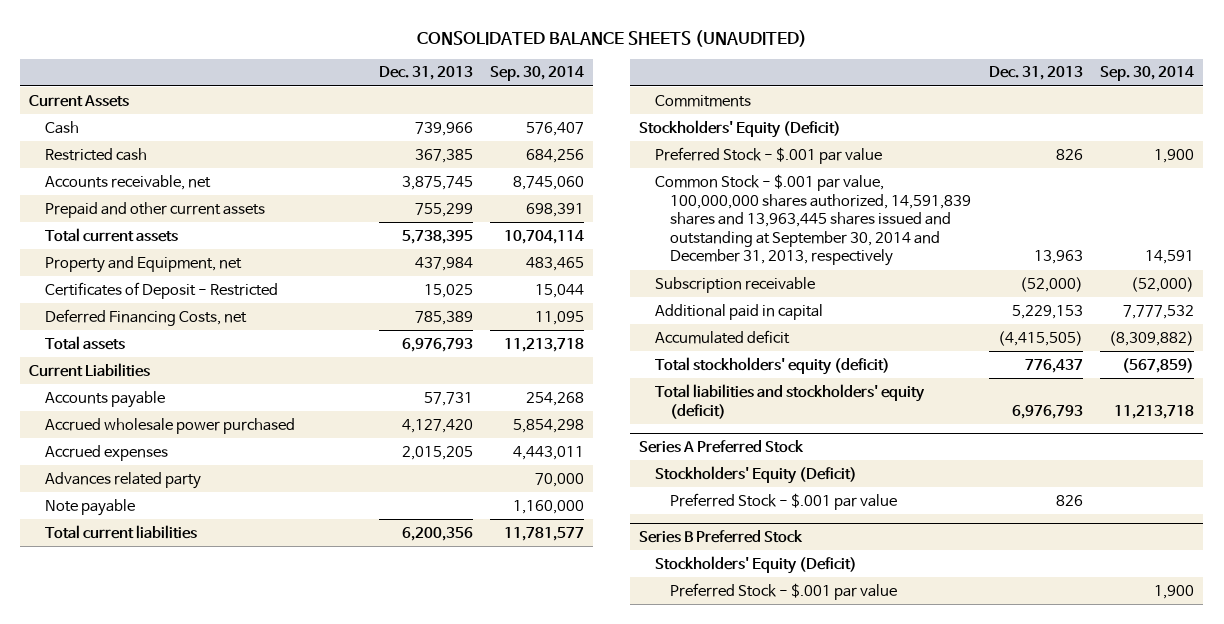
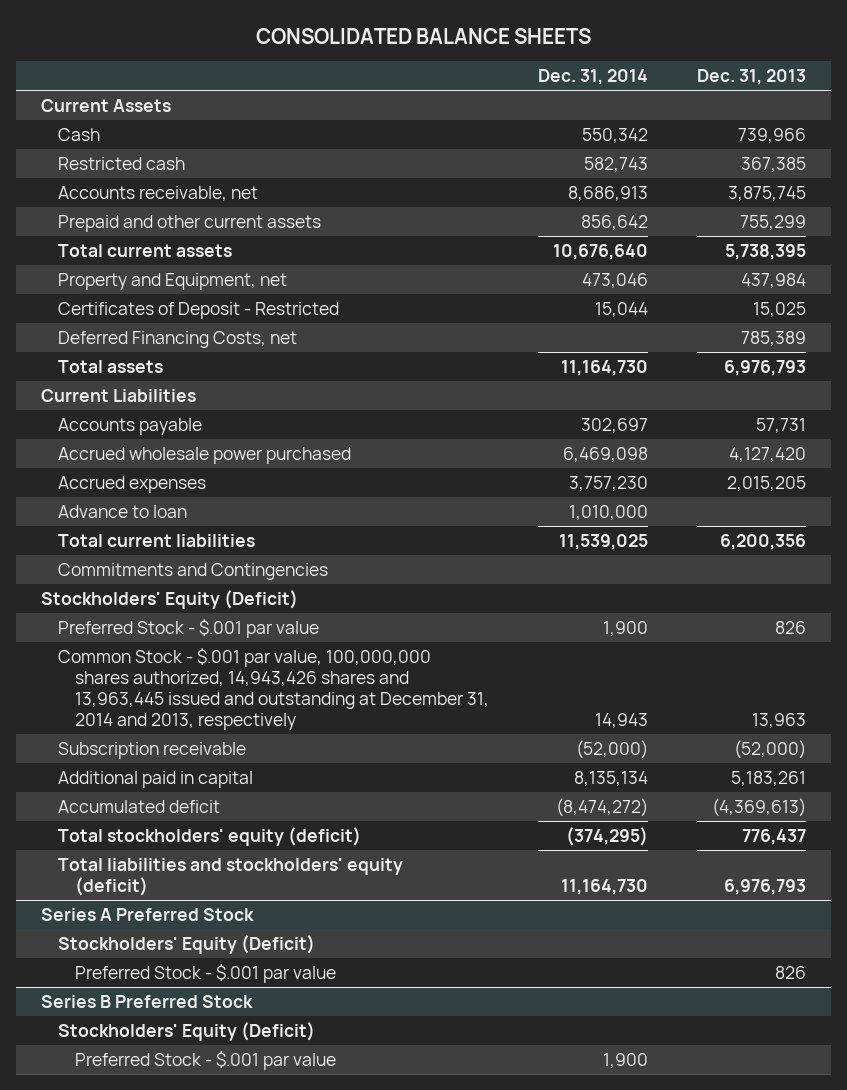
[416,29,807,47] CONSOLIDATED BALANCE SHEETS (UNAUDITED) -> [255,27,591,44] CONSOLIDATED BALANCE SHEETS
[490,66,585,82] Sep. 30, 2014 -> none
none -> [537,69,648,86] Dec. 31, 2014
[44,471,201,489] Advances related party -> none
[44,498,135,516] Note payable -> none
none -> [57,504,187,518] Advance to loan
[654,94,751,107] Commitments -> [57,562,328,580] Commitments and Contingencies
[654,173,972,267] Common Stock - $.001 par value, 100,000,000 shares authorized, 14,591,839 shares and 13,963,445 shares issued and outstanding at September 30, 2014 and December 31, 2013, respectively -> [57,647,489,731] Common Stock - $.001 par value, 100,000,000 shares authorized, 14,943,426 shares and 13,963,445 issued and outstanding at December 31, 2014 and 2013, respectively
[1011,304,1083,319] 5,229,153 -> [731,770,807,786] 5,183,261
[997,330,1083,346] (4,415,505) -> [712,797,807,817] (4,369,613)

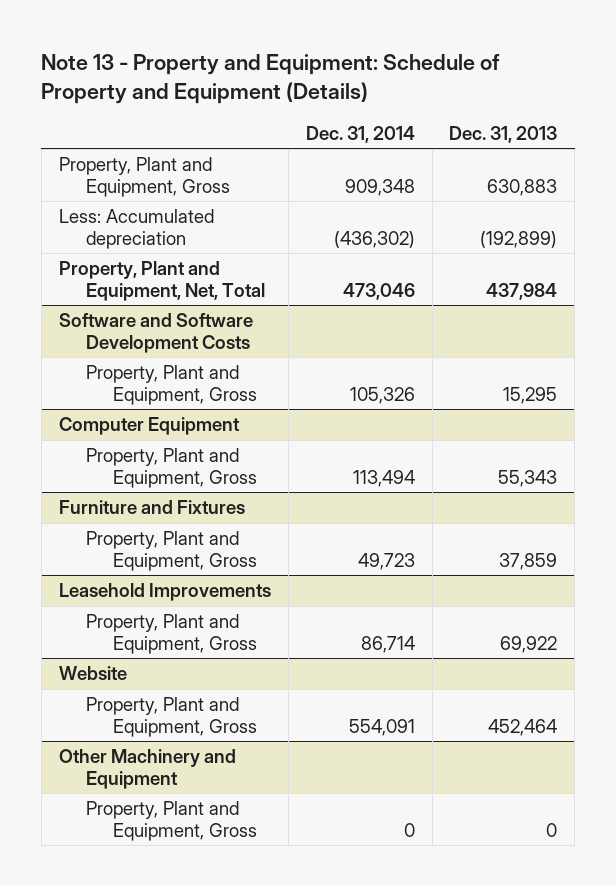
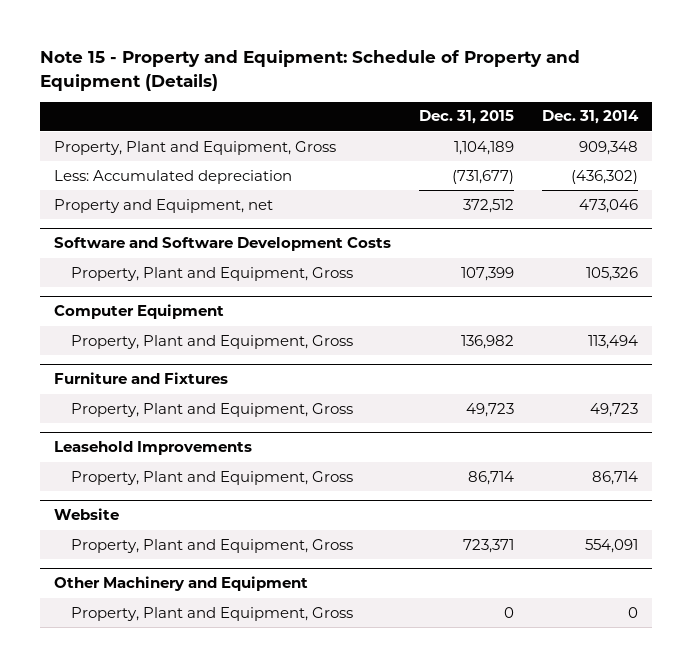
[41,54,501,105] Note 13 - Property and Equipment: Schedule of Property and Equipment (Details) -> [40,50,581,91] Note 15 - Property and Equipment: Schedule of Property and Equipment (Details)
[449,125,558,143] Dec. 31, 2013 -> none
none -> [419,110,515,125] Dec. 31, 2015
[58,261,265,301] Property, Plant and Equipment, Net, Total -> [54,198,274,213] Property and Equipment, net

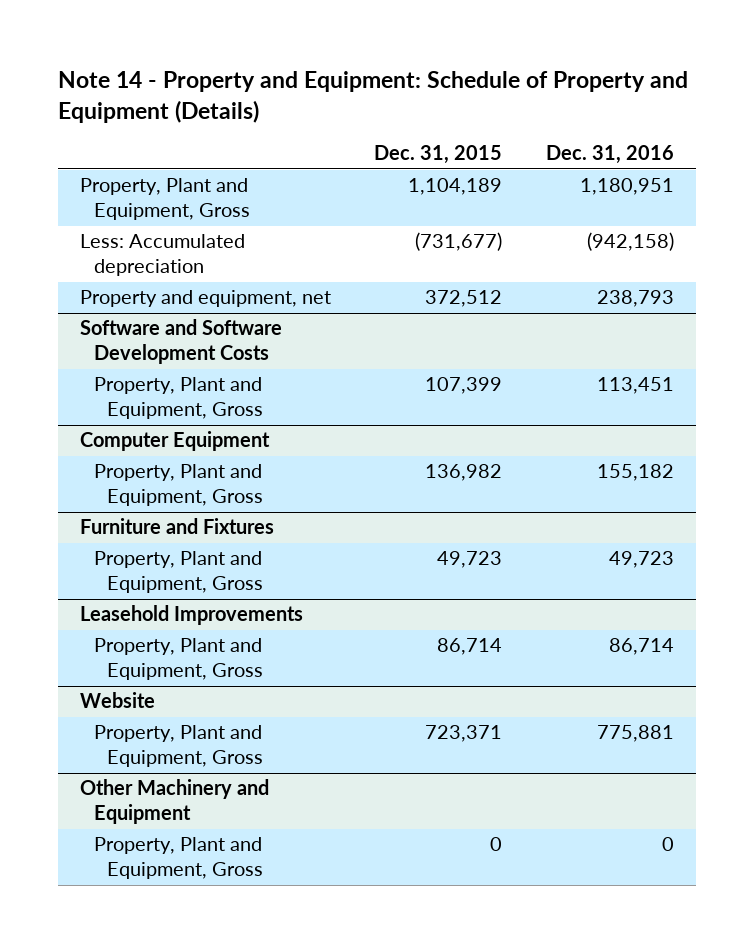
[40,50,581,91] Note 15 - Property and Equipment: Schedule of Property and Equipment (Details) -> [58,71,689,123] Note 14 - Property and Equipment: Schedule of Property and Equipment (Details)
[542,110,640,125] Dec. 31, 2014 -> none
none -> [546,145,675,165] Dec. 31, 2016
[54,198,274,213] Property and Equipment, net -> [79,290,331,308] Property and equipment, net

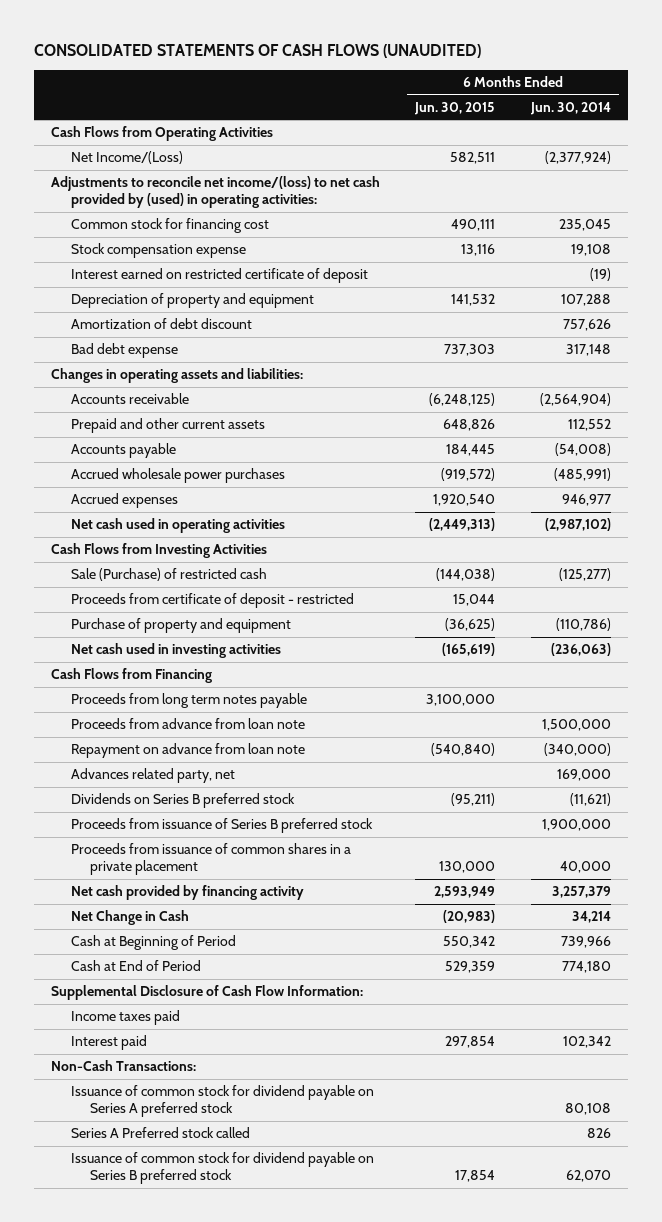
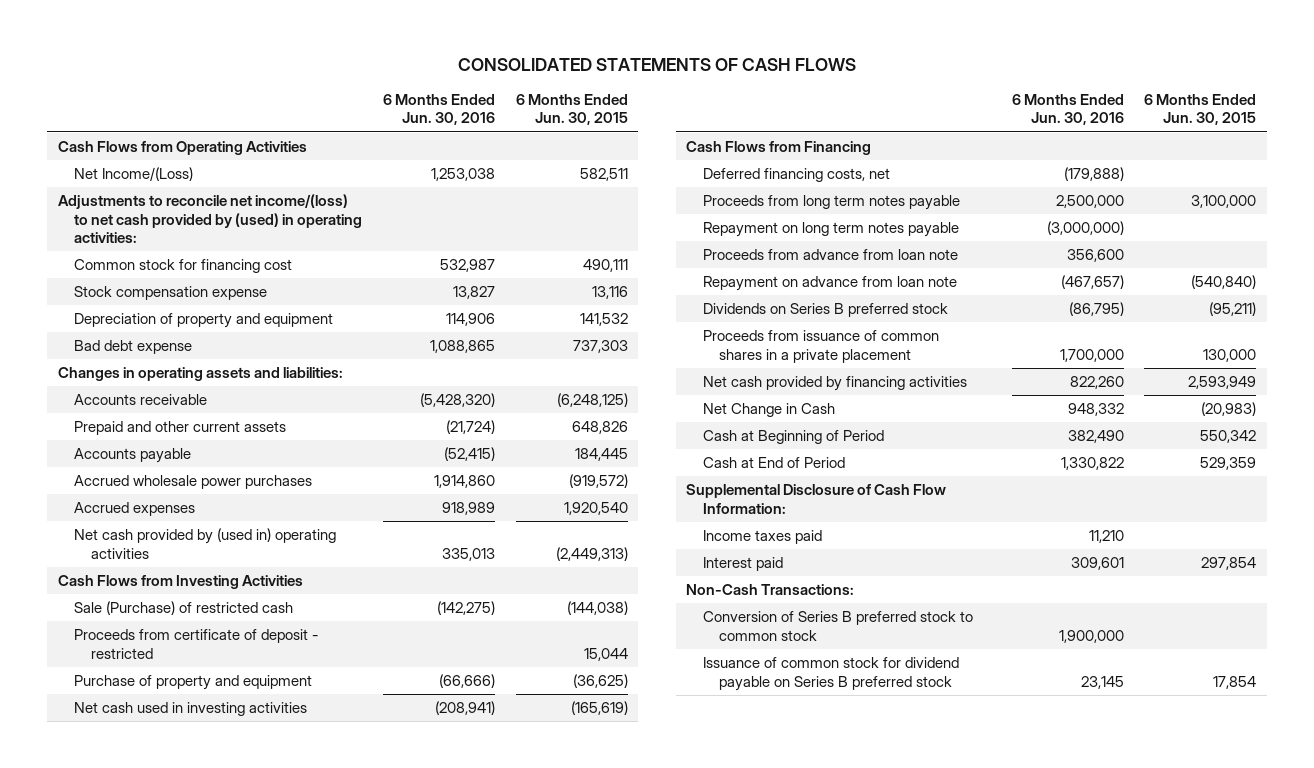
[33,43,481,58] CONSOLIDATED STATEMENTS OF CASH FLOWS (UNAUDITED) -> [458,57,857,71] CONSOLIDATED STATEMENTS OF CASH FLOWS
[529,101,611,115] Jun. 30, 2014 -> none
none -> [382,93,495,126] 6 Months Ended Jun. 30, 2016
[70,268,368,284] Interest earned on restricted certificate of deposit -> none
[70,318,252,330] Amortization of debt discount -> none
[70,518,285,534] Net cash used in operating activities -> [74,528,337,559] Net cash provided by (used in) operating activities
none -> [702,168,890,183] Deferred financing costs, net
none -> [702,222,959,238] Repayment on long term notes payable
[70,768,235,784] Advances related party, net -> none
[70,818,373,834] Proceeds from issuance of Series B preferred stock -> none
[70,885,304,901] Net cash provided by financing activity -> [702,376,967,392] Net cash provided by financing activities
[70,1085,374,1118] Issuance of common stock for dividend payable on Series A preferred stock -> none
[70,1127,250,1139] Series A Preferred stock called -> none
none -> [702,611,973,641] Conversion of Series B preferred stock to common stock

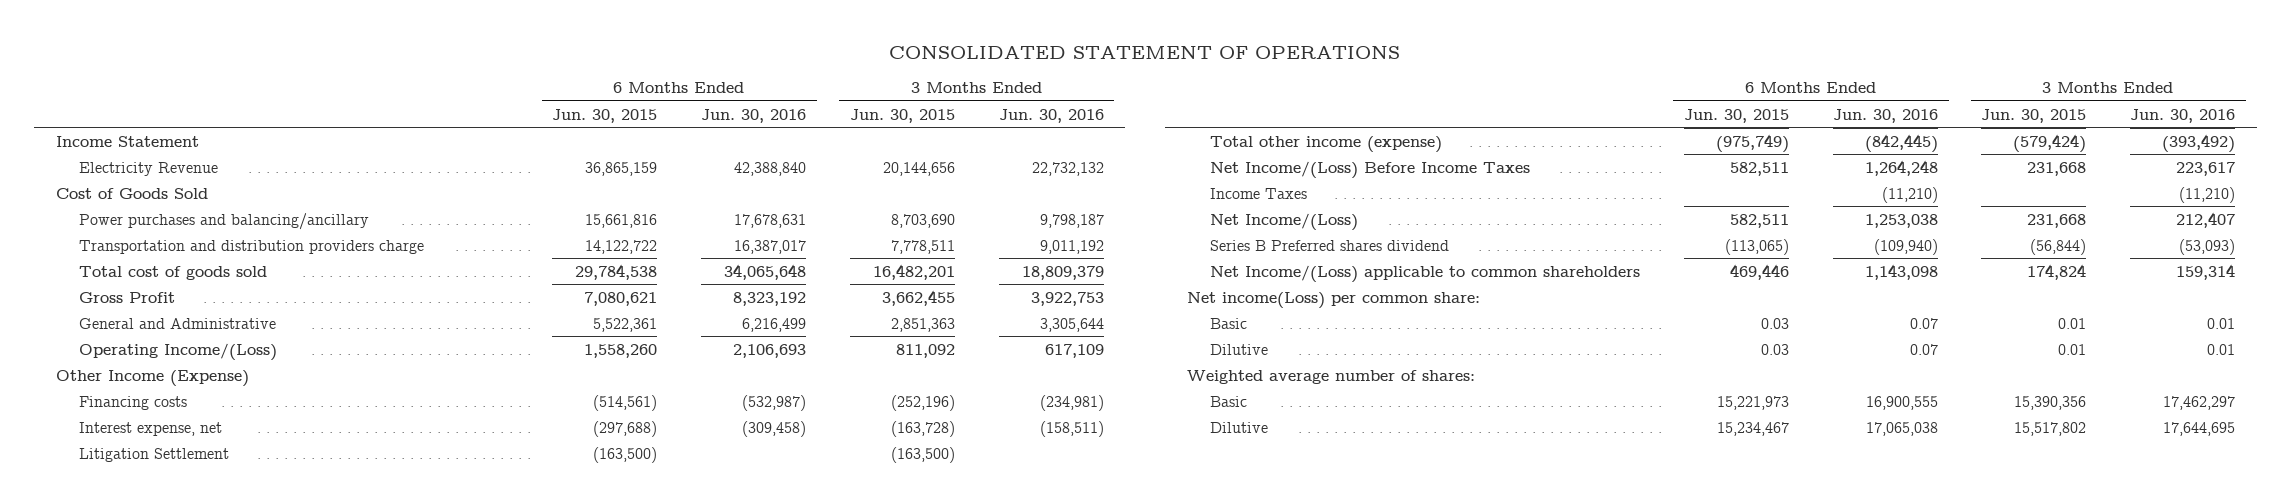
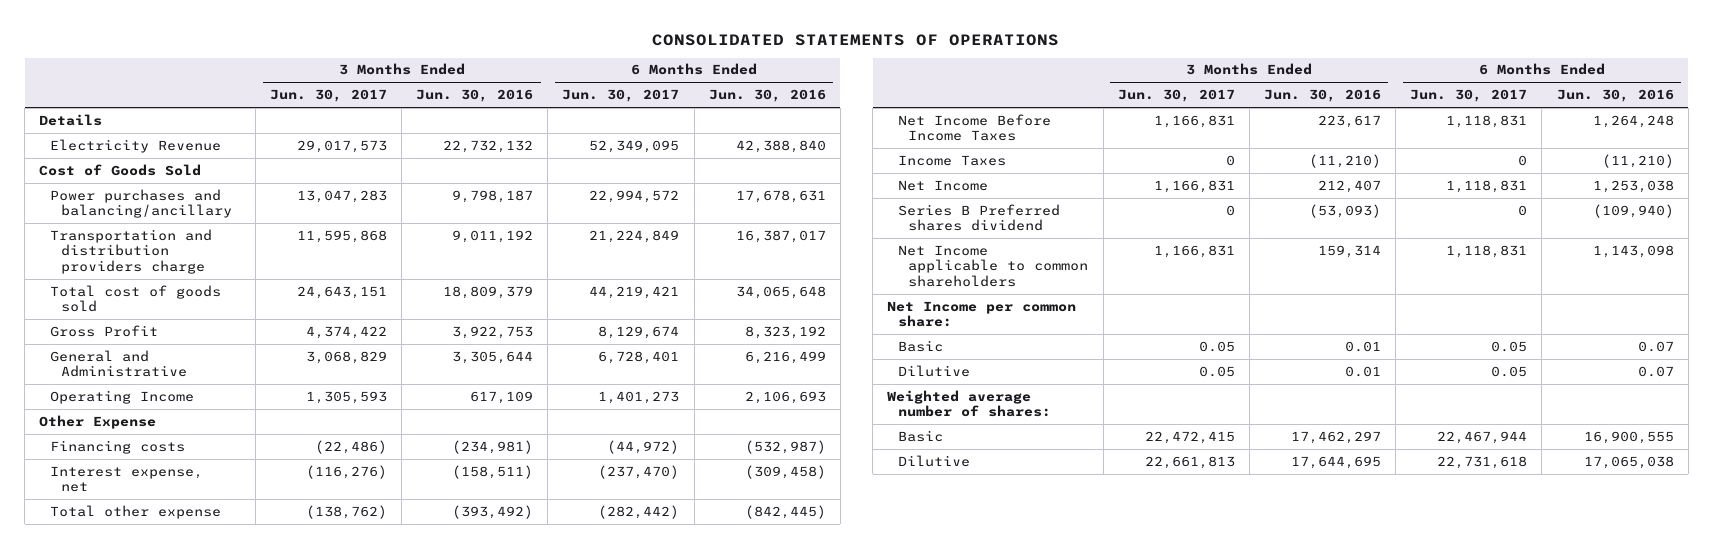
[889,45,1401,59] CONSOLIDATED STATEMENT OF OPERATIONS -> [652,33,1060,46] CONSOLIDATED STATEMENTS OF OPERATIONS
[552,108,658,123] Jun. 30, 2015 -> none
[849,108,955,123] Jun. 30, 2015 -> none
none -> [269,89,387,103] Jun. 30, 2017
none -> [562,89,680,103] Jun. 30, 2017
[55,135,199,147] Income Statement -> none
none -> [39,113,103,126] Details
[78,342,277,361] Operating Income/(Loss) -> [50,389,195,404] Operating Income
[55,369,249,387] Other Income (Expense) -> [39,414,157,429] Other Expense
[78,447,229,462] Litigation Settlement -> none
[1210,135,1443,153] Total other income (expense) -> [50,504,222,519] Total other expense
[1210,160,1531,179] Net Income/(Loss) Before Income Taxes -> [897,113,1051,142] Net Income Before Income Taxes
[1210,212,1359,231] Net Income/(Loss) -> [897,179,988,191] Net Income
[1210,264,1641,283] Net Income/(Loss) applicable to common shareholders -> [897,244,1089,287] Net Income applicable to common shareholders
[1187,291,1481,309] Net income(Loss) per common share: -> [887,300,1077,328] Net Income per common share:

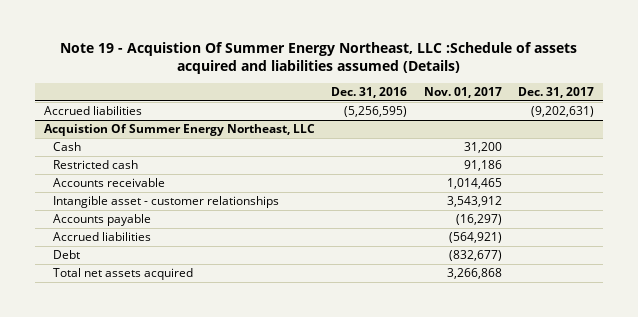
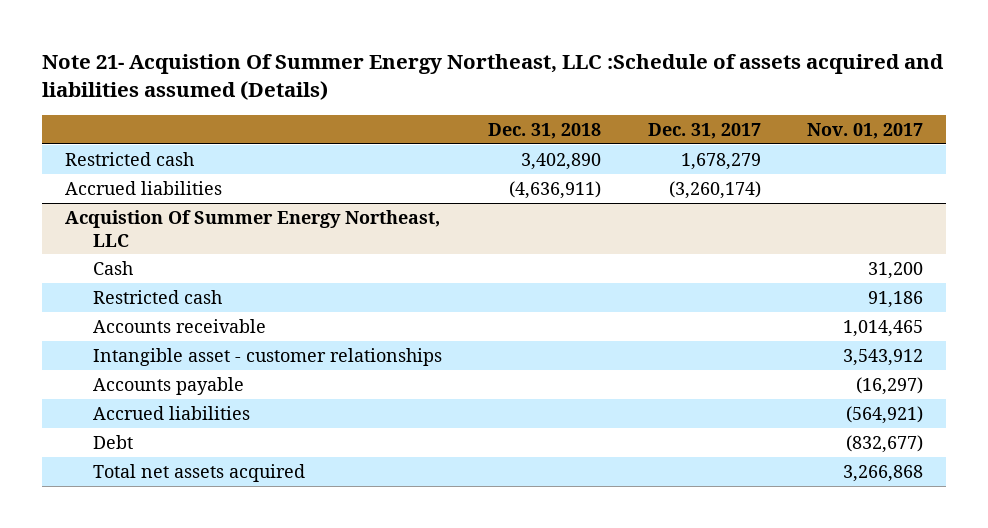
[60,42,578,75] Note 19 - Acquistion Of Summer Energy Northeast, LLC :Schedule of assets acquired and liabilities assumed (Details) -> [41,54,944,101] Note 21- Acquistion Of Summer Energy Northeast, LLC :Schedule of assets acquired and liabilities assumed (Details)
[331,86,408,98] Dec. 31, 2016 -> none
none -> [488,122,602,139] Dec. 31, 2018
none -> [64,151,194,166] Restricted cash
[531,105,595,117] (9,202,631) -> [668,180,761,199] (3,260,174)

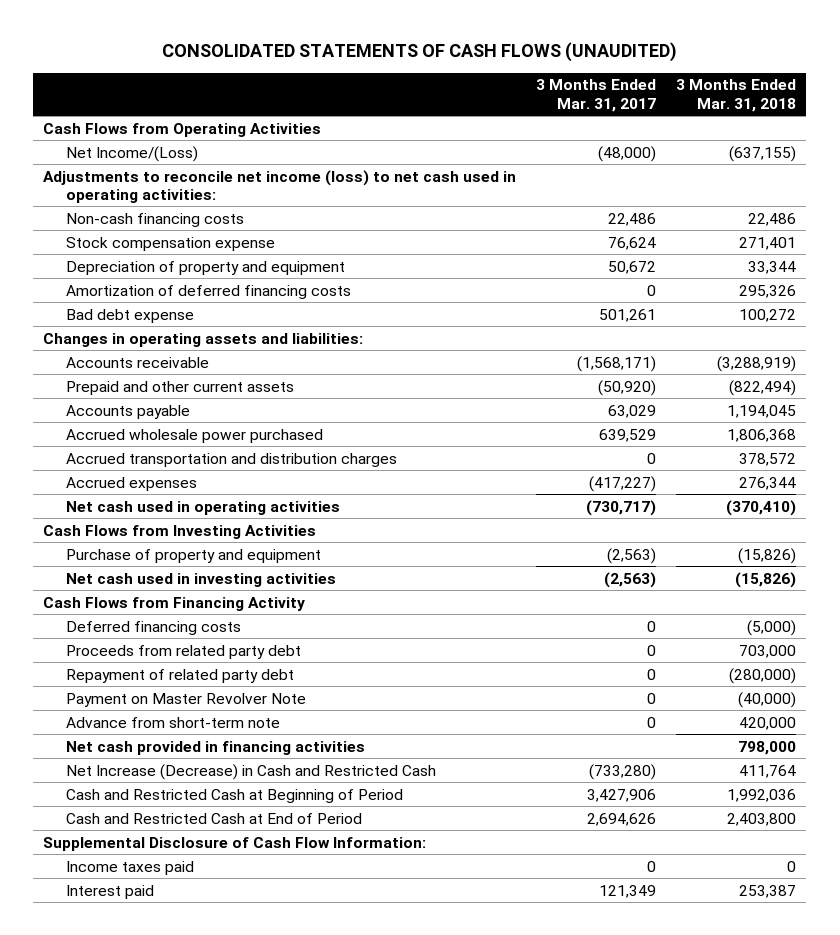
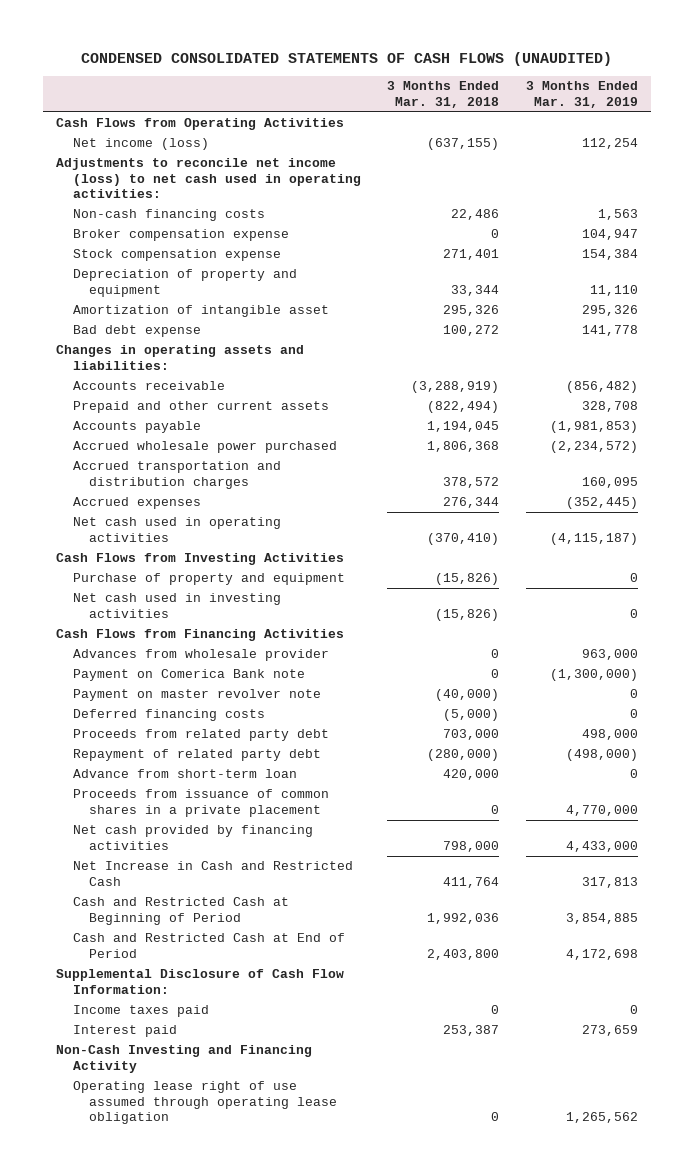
[161,42,677,63] CONSOLIDATED STATEMENTS OF CASH FLOWS (UNAUDITED) -> [81,51,613,66] CONDENSED CONSOLIDATED STATEMENTS OF CASH FLOWS (UNAUDITED)
[536,79,657,112] 3 Months Ended Mar. 31, 2017 -> none
none -> [526,81,639,108] 3 Months Ended Mar. 31, 2019
[66,145,199,162] Net Income/(Loss) -> [72,138,209,151] Net income (loss)
none -> [72,229,289,242] Broker compensation expense
[66,284,352,299] Amortization of deferred financing costs -> [72,305,329,318] Amortization of intangible asset
[43,596,306,611] Cash Flows from Financing Activity -> [56,629,345,642] Cash Flows from Financing Activities
none -> [72,649,329,662] Advances from wholesale provider
none -> [72,669,305,682] Payment on Comerica Bank note
none -> [72,689,321,702] Payment on master revolver note
[66,692,307,707] Payment on Master Revolver Note -> none
[66,716,281,728] Advance from short-term note -> [72,769,297,779] Advance from short-term loan
none -> [72,789,329,817] Proceeds from issuance of common shares in a private placement
[66,740,366,755] Net cash provided in financing activities -> [72,825,313,850] Net cash provided by financing activities
[66,763,437,780] Net Increase (Decrease) in Cash and Restricted Cash -> [72,861,353,886] Net Increase in Cash and Restricted Cash
none -> [56,1045,313,1073] Non-Cash Investing and Financing Activity
none -> [72,1081,338,1125] Operating lease right of use assumed through operating lease obligation

